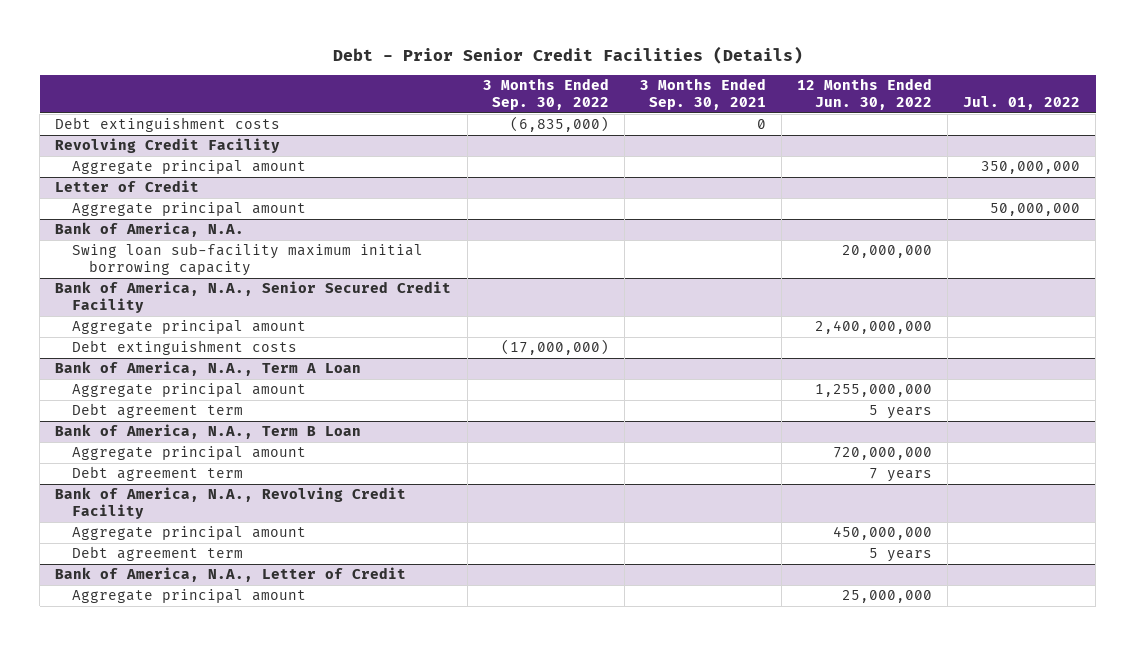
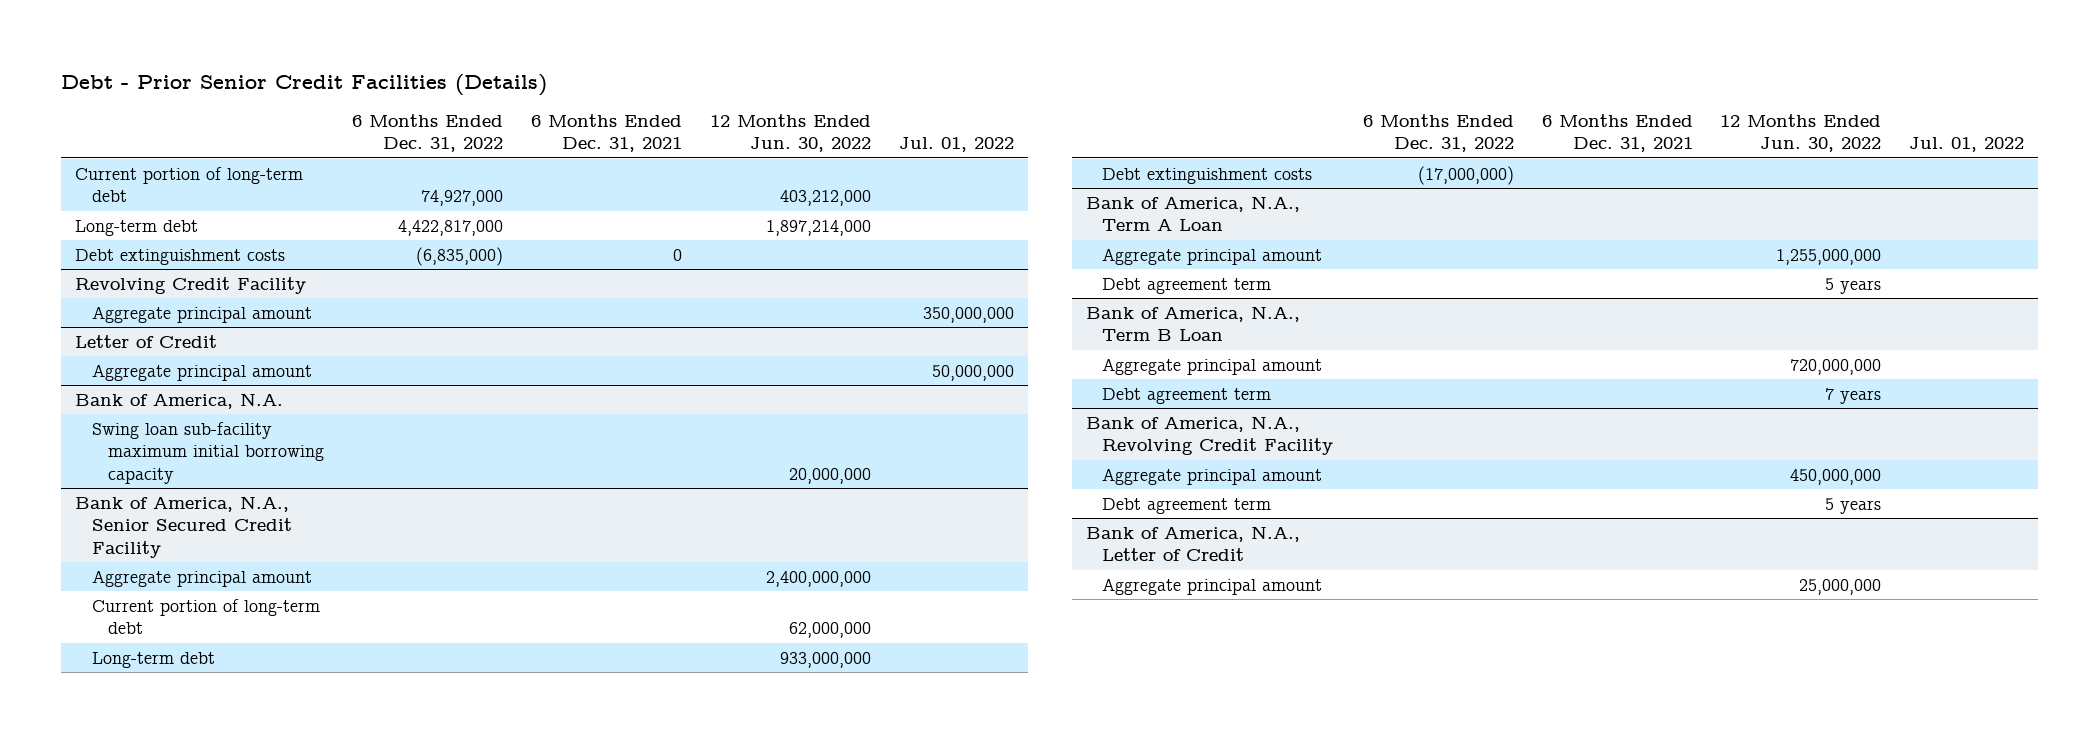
[482,78,609,111] 3 Months Ended Sep. 30, 2022 -> none
[639,78,766,111] 3 Months Ended Sep. 30, 2021 -> none
none -> [352,113,504,153] 6 Months Ended Dec. 31, 2022
none -> [531,113,683,153] 6 Months Ended Dec. 31, 2021
none -> [75,166,304,203] Current portion of long-term debt
none -> [75,219,199,236] Long-term debt
none -> [91,598,320,635] Current portion of long-term debt
none -> [91,651,215,668] Long-term debt

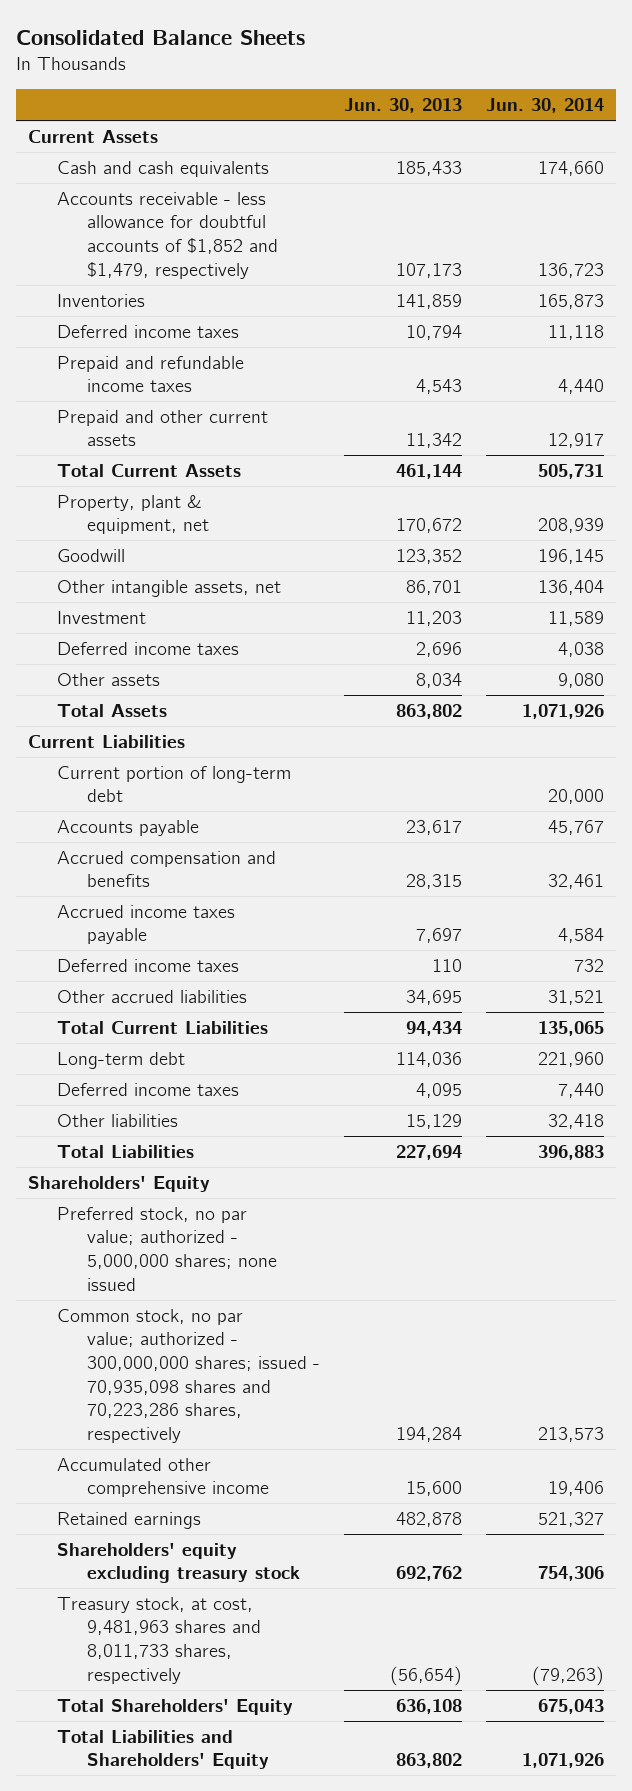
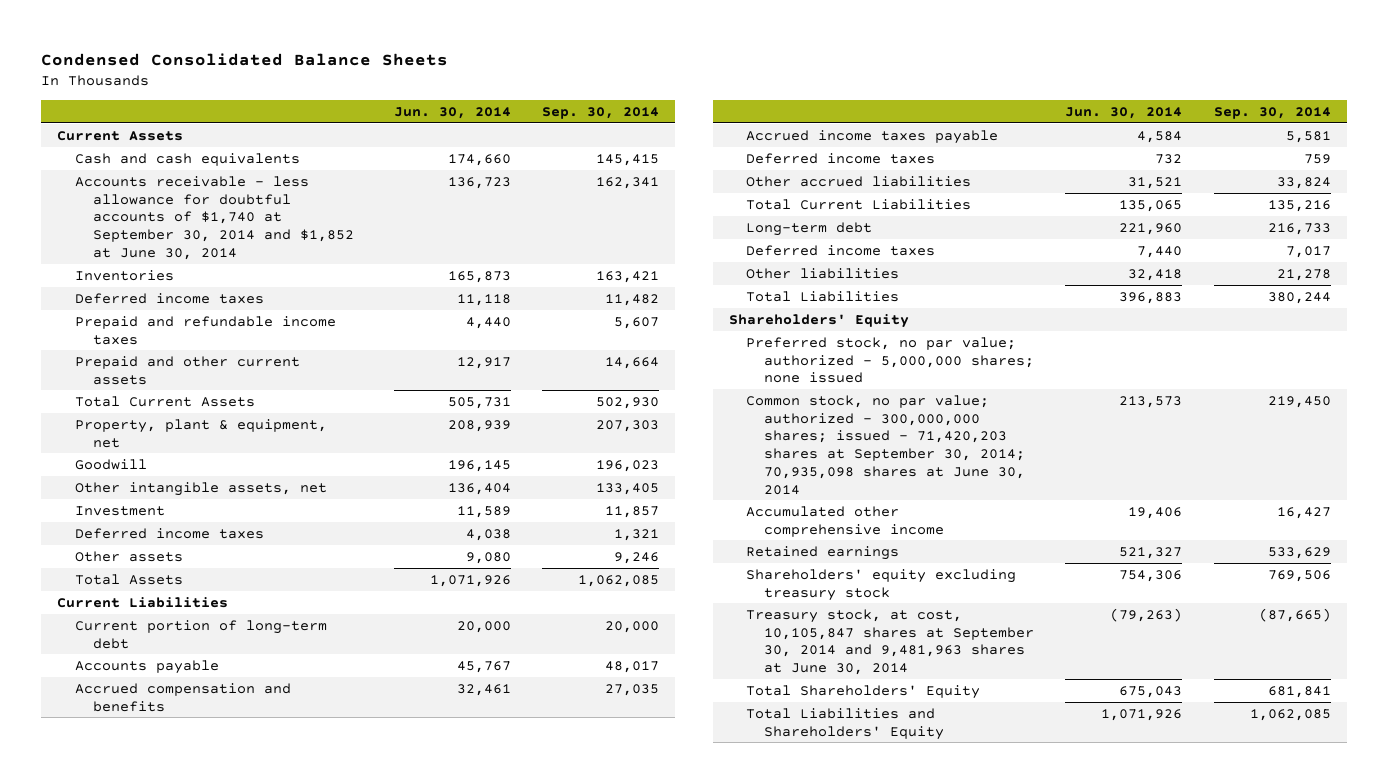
[15,29,305,45] Consolidated Balance Sheets -> [41,52,449,66] Condensed Consolidated Balance Sheets
[343,98,462,114] Jun. 30, 2013 -> none
none -> [542,106,660,119] Sep. 30, 2014
[57,191,278,279] Accounts receivable - less allowance for doubtful accounts of $1,852 and $1,479, respectively -> [74,175,354,260] Accounts receivable - less allowance for doubtful accounts of $1,740 at September 30, 2014 and $1,852 at June 30, 2014
[57,1308,320,1443] Common stock, no par value; authorized - 300,000,000 shares; issued - 70,935,098 shares and 70,223,286 shares, respectively -> [746,394,1025,495] Common stock, no par value; authorized - 300,000,000 shares; issued - 71,420,203 shares at September 30, 2014; 70,935,098 shares at June 30, 2014
[57,1596,261,1684] Treasury stock, at cost, 9,481,963 shares and 8,011,733 shares, respectively -> [746,608,1034,676] Treasury stock, at cost, 10,105,847 shares at September 30, 2014 and 9,481,963 shares at June 30, 2014

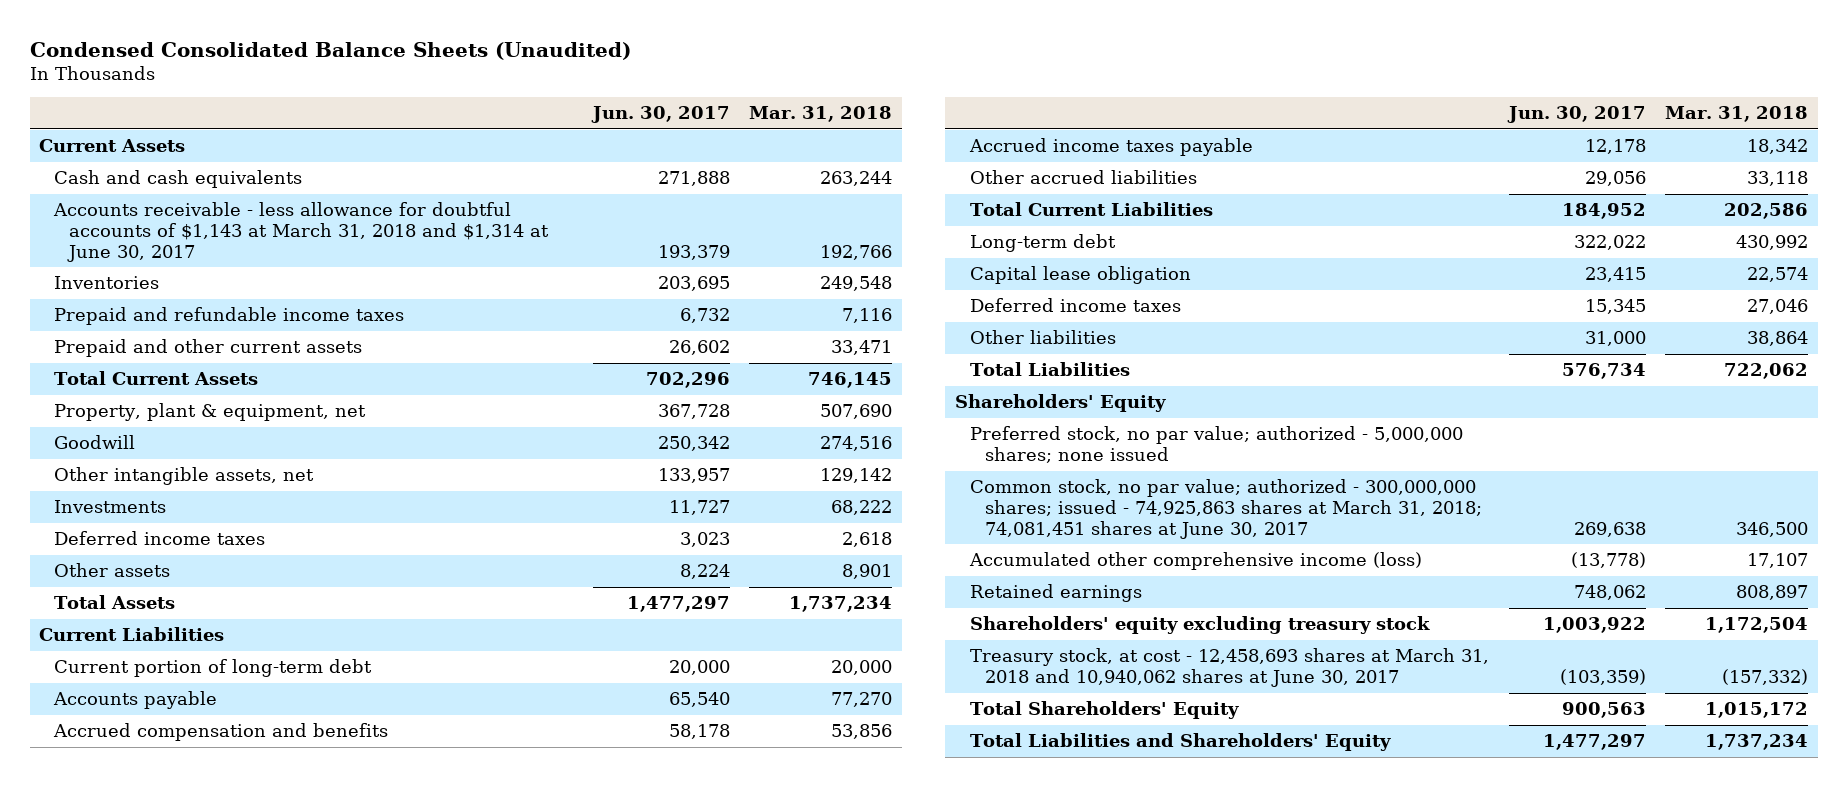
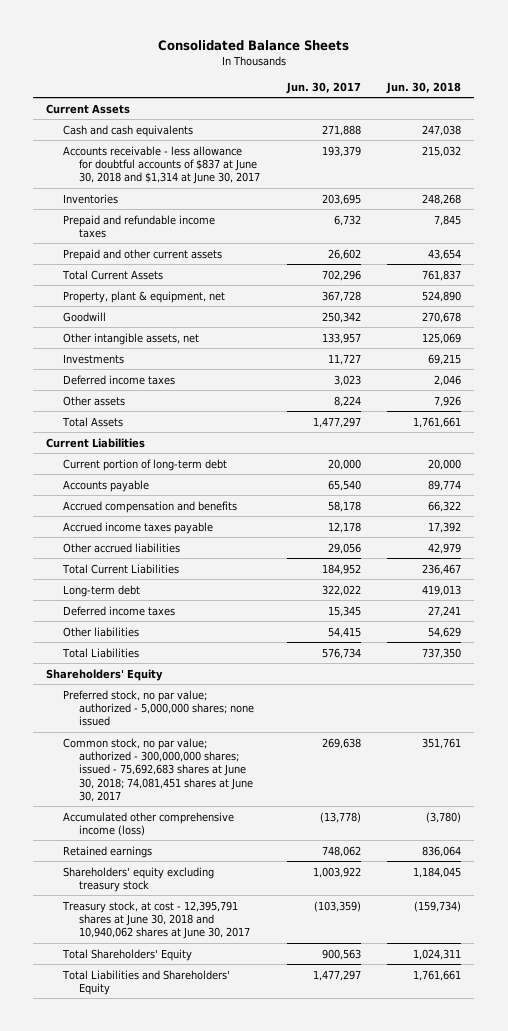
[29,41,631,60] Condensed Consolidated Balance Sheets (Unaudited) -> [157,40,349,52] Consolidated Balance Sheets
[749,106,893,123] Mar. 31, 2018 -> none
none -> [386,81,462,94] Jun. 30, 2018
[53,202,549,263] Accounts receivable - less allowance for doubtful accounts of $1,143 at March 31, 2018 and $1,314 at June 30, 2017 -> [62,145,261,185] Accounts receivable - less allowance for doubtful accounts of $837 at June 30, 2018 and $1,314 at June 30, 2017
[969,266,1191,285] Capital lease obligation -> none
[1584,331,1646,347] 31,000 -> [327,626,361,638] 54,415
[969,479,1482,540] Common stock, no par value; authorized - 300,000,000 shares; issued - 74,925,863 shares at March 31, 2018; 74,081,451 shares at June 30, 2017 -> [62,737,254,802] Common stock, no par value; authorized - 300,000,000 shares; issued - 75,692,683 shares at June 30, 2018; 74,081,451 shares at June 30, 2017
[969,648,1489,688] Treasury stock, at cost - 12,458,693 shares at March 31, 2018 and 10,940,062 shares at June 30, 2017 -> [61,900,251,940] Treasury stock, at cost - 12,395,791 shares at June 30, 2018 and 10,940,062 shares at June 30, 2017

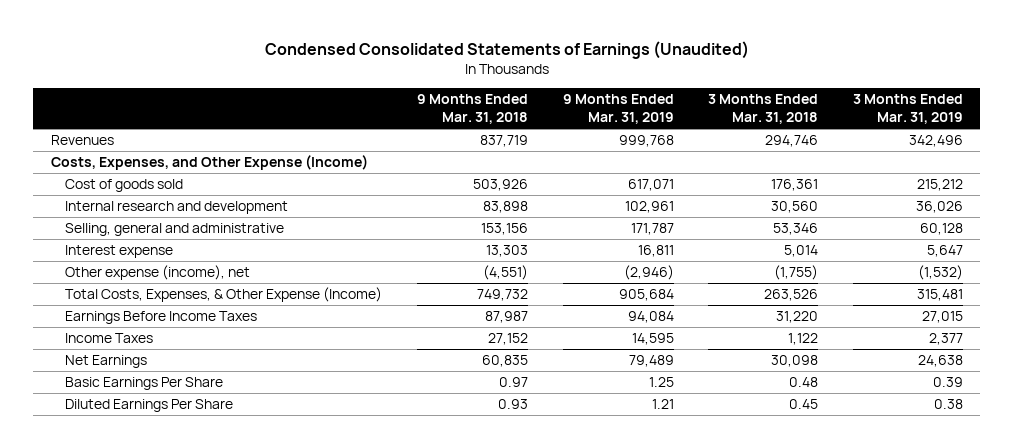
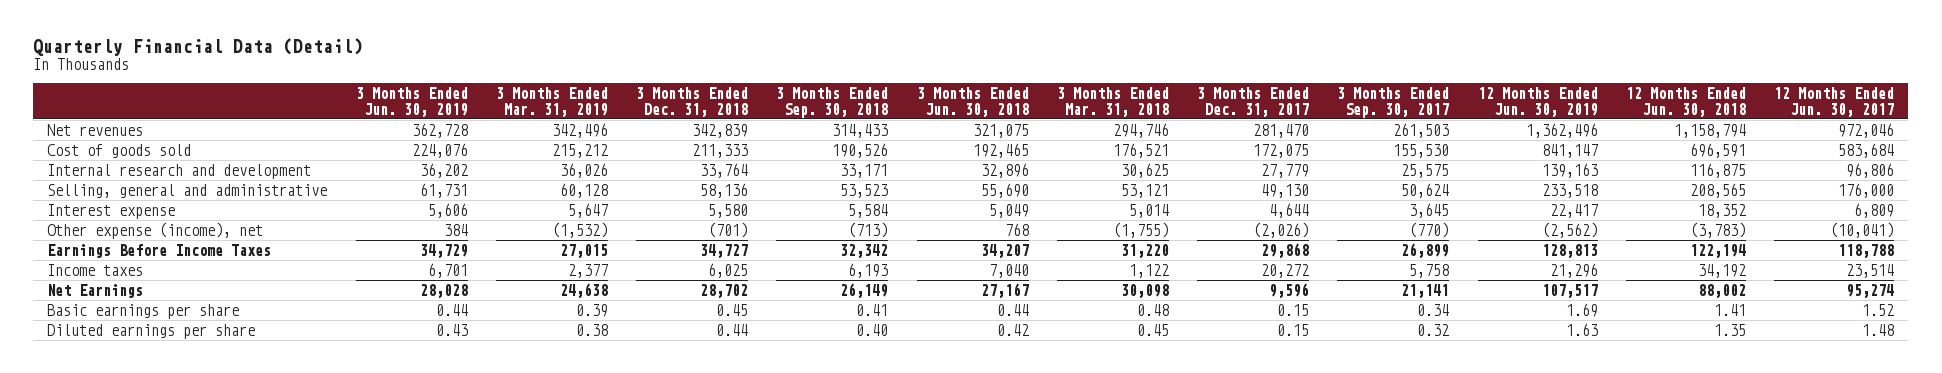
[264,41,749,60] Condensed Consolidated Statements of Earnings (Unaudited) -> [33,37,364,56] Quarterly Financial Data (Detail)
[417,94,529,125] 9 Months Ended Mar. 31, 2018 -> none
[562,94,674,125] 9 Months Ended Mar. 31, 2019 -> none
none -> [355,86,468,117] 3 Months Ended Jun. 30, 2019
none -> [636,86,749,117] 3 Months Ended Dec. 31, 2018
none -> [776,86,889,118] 3 Months Ended Sep. 30, 2018
none -> [916,86,1029,117] 3 Months Ended Jun. 30, 2018
none -> [1197,86,1310,117] 3 Months Ended Dec. 31, 2017
none -> [1337,86,1450,118] 3 Months Ended Sep. 30, 2017
none -> [1477,86,1598,117] 12 Months Ended Jun. 30, 2019
none -> [1625,86,1746,117] 12 Months Ended Jun. 30, 2018
none -> [1774,86,1895,117] 12 Months Ended Jun. 30, 2017
[50,155,368,171] Costs, Expenses, and Other Expense (Income) -> none
[50,135,114,146] Revenues -> [47,123,144,136] Net revenues
[771,179,819,192] 176,361 -> [1112,142,1169,158] 176,521
[771,201,819,214] 30,560 -> [1120,162,1169,178] 30,625
[773,223,819,236] 53,346 -> [1120,183,1169,198] 53,121
[65,287,383,303] Total Costs, Expenses, & Other Expense (Income) -> none
[65,333,154,344] Income Taxes -> [47,263,144,276] Income taxes
[65,377,224,391] Basic Earnings Per Share -> [47,303,240,319] Basic earnings per share
[65,399,234,413] Diluted Earnings Per Share -> [47,323,256,339] Diluted earnings per share

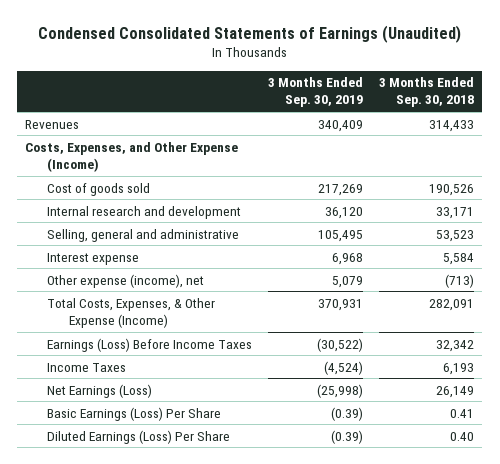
[33,37,364,56] Quarterly Financial Data (Detail) -> [37,24,461,43] Condensed Consolidated Statements of Earnings (Unaudited)
[355,86,468,117] 3 Months Ended Jun. 30, 2019 -> none
[495,86,608,117] 3 Months Ended Mar. 31, 2019 -> none
[636,86,749,117] 3 Months Ended Dec. 31, 2018 -> none
[916,86,1029,117] 3 Months Ended Jun. 30, 2018 -> none
[1056,86,1169,117] 3 Months Ended Mar. 31, 2018 -> none
[1197,86,1310,117] 3 Months Ended Dec. 31, 2017 -> none
[1337,86,1450,118] 3 Months Ended Sep. 30, 2017 -> none
[1477,86,1598,117] 12 Months Ended Jun. 30, 2019 -> none
[1625,86,1746,117] 12 Months Ended Jun. 30, 2018 -> none
[1774,86,1895,117] 12 Months Ended Jun. 30, 2017 -> none
none -> [268,77,364,108] 3 Months Ended Sep. 30, 2019
[47,123,144,136] Net revenues -> [25,119,80,129] Revenues
none -> [25,141,239,172] Costs, Expenses, and Other Expense (Income)
none -> [47,297,216,328] Total Costs, Expenses, & Other Expense (Income)
[47,243,272,258] Earnings Before Income Taxes -> [47,337,253,352] Earnings (Loss) Before Income Taxes
[47,263,144,276] Income taxes -> [47,362,127,372] Income Taxes
[47,283,144,298] Net Earnings -> [47,383,153,398] Net Earnings (Loss)
[47,303,240,319] Basic earnings per share -> [47,406,222,421] Basic Earnings (Loss) Per Share
[47,323,256,339] Diluted earnings per share -> [47,429,231,444] Diluted Earnings (Loss) Per Share

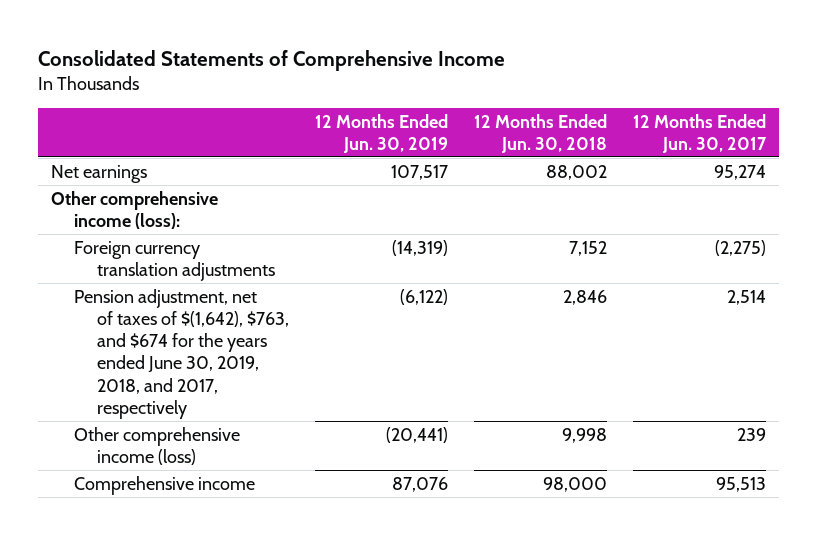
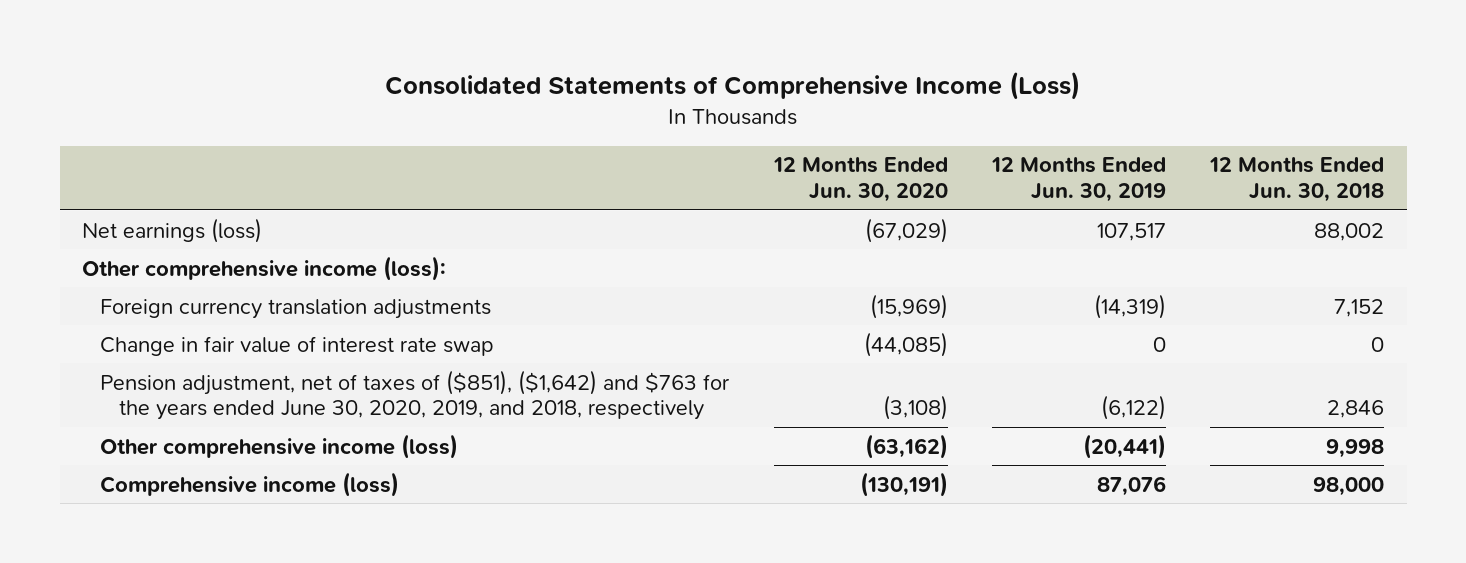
[37,49,505,71] Consolidated Statements of Comprehensive Income -> [385,70,1081,100] Consolidated Statements of Comprehensive Income (Loss)
[632,113,767,153] 12 Months Ended Jun. 30, 2017 -> none
none -> [772,157,948,203] 12 Months Ended Jun. 30, 2020
[50,164,147,183] Net earnings -> [81,217,262,243] Net earnings (loss)
none -> [100,335,495,356] Change in fair value of interest rate swap
[74,288,290,419] Pension adjustment, net of taxes of $(1,642), $763, and $674 for the years ended June 30, 2019, 2018, and 2017, respectively -> [100,369,731,421] Pension adjustment, net of taxes of ($851), ($1,642) and $763 for the years ended June 30, 2020, 2019, and 2018, respectively
[74,475,256,495] Comprehensive income -> [100,471,400,497] Comprehensive income (loss)

